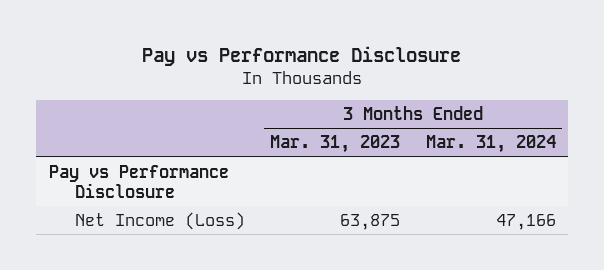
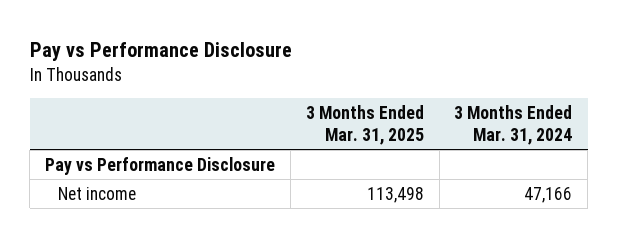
[270,135,401,154] Mar. 31, 2023 -> none
none -> [305,104,424,145] 3 Months Ended Mar. 31, 2025
[74,211,245,230] Net Income (Loss) -> [58,186,137,200] Net income

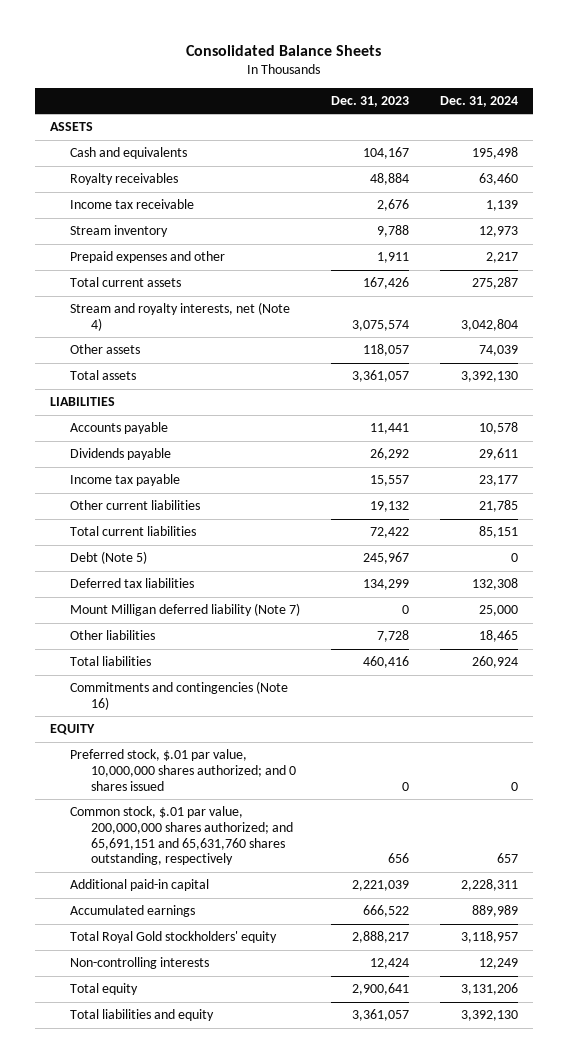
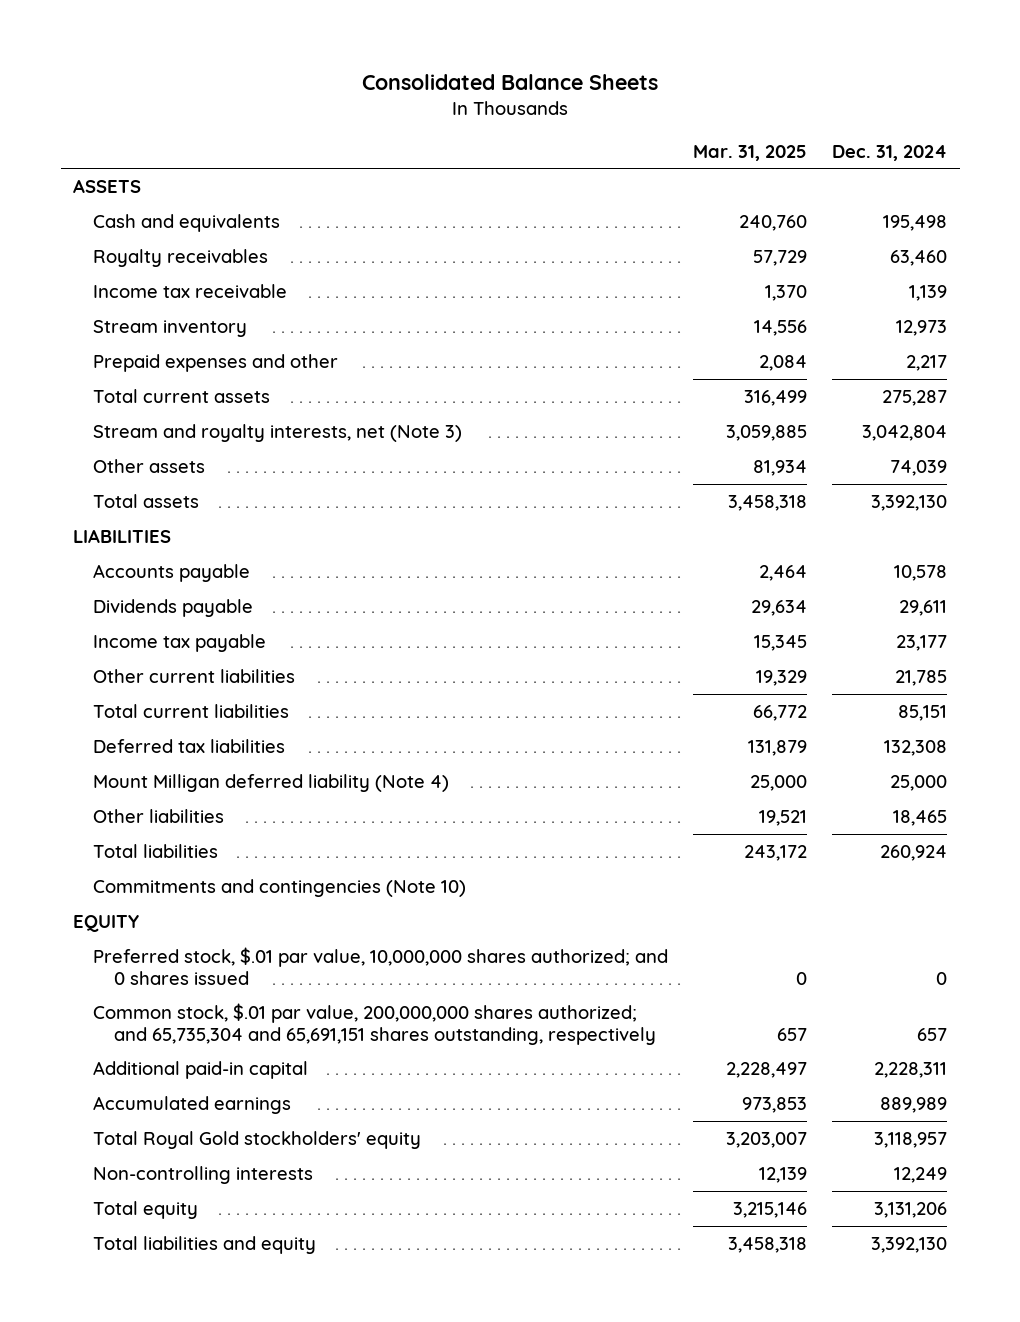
[331,95,410,107] Dec. 31, 2023 -> none
none -> [693,144,808,161] Mar. 31, 2025
[70,302,291,331] Stream and royalty interests, net (Note 4) -> [93,424,463,443] Stream and royalty interests, net (Note 3)
[70,551,148,565] Debt (Note 5) -> none
[70,603,301,617] Mount Milligan deferred liability (Note 7) -> [93,774,450,793] Mount Milligan deferred liability (Note 4)
[70,681,289,710] Commitments and contingencies (Note 16) -> [93,879,467,898] Commitments and contingencies (Note 10)
[70,806,293,866] Common stock, $.01 par value, 200,000,000 shares authorized; and 65,691,151 and 65,631,760 shares outstanding, respectively -> [93,1003,656,1045] Common stock, $.01 par value, 200,000,000 shares authorized; and 65,735,304 and 65,691,151 shares outstanding, respectively

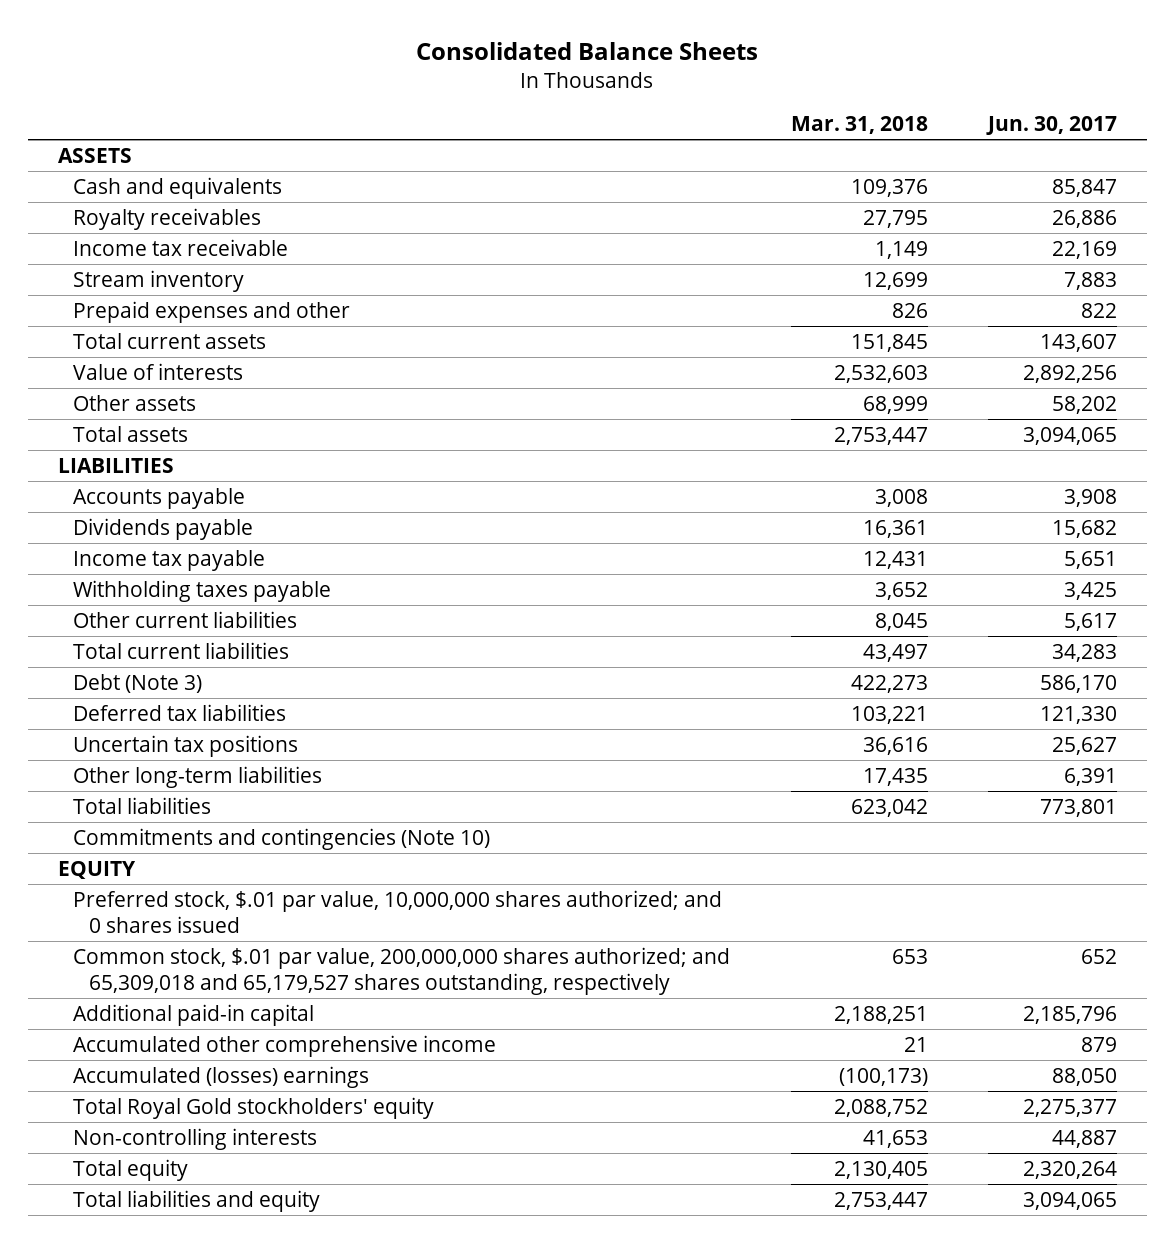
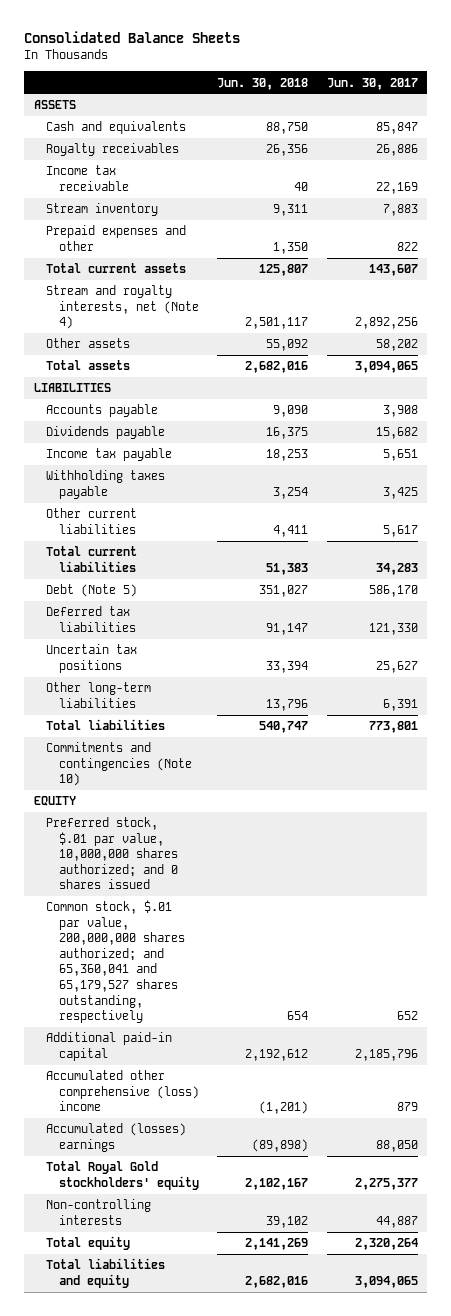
[790,116,928,135] Mar. 31, 2018 -> none
none -> [217,77,309,90] Jun. 30, 2018
[73,362,244,380] Value of interests -> [46,285,199,330] Stream and royalty interests, net (Note 4)
[73,673,203,693] Debt (Note 3) -> [46,584,138,598] Debt (Note 5)
[73,946,731,995] Common stock, $.01 par value, 200,000,000 shares authorized; and 65,309,018 and 65,179,527 shares outstanding, respectively -> [46,900,185,1024] Common stock, $.01 par value, 200,000,000 shares authorized; and 65,360,041 and 65,179,527 shares outstanding, respectively
[73,1034,497,1057] Accumulated other comprehensive income -> [46,1070,199,1112] Accumulated other comprehensive (loss) income

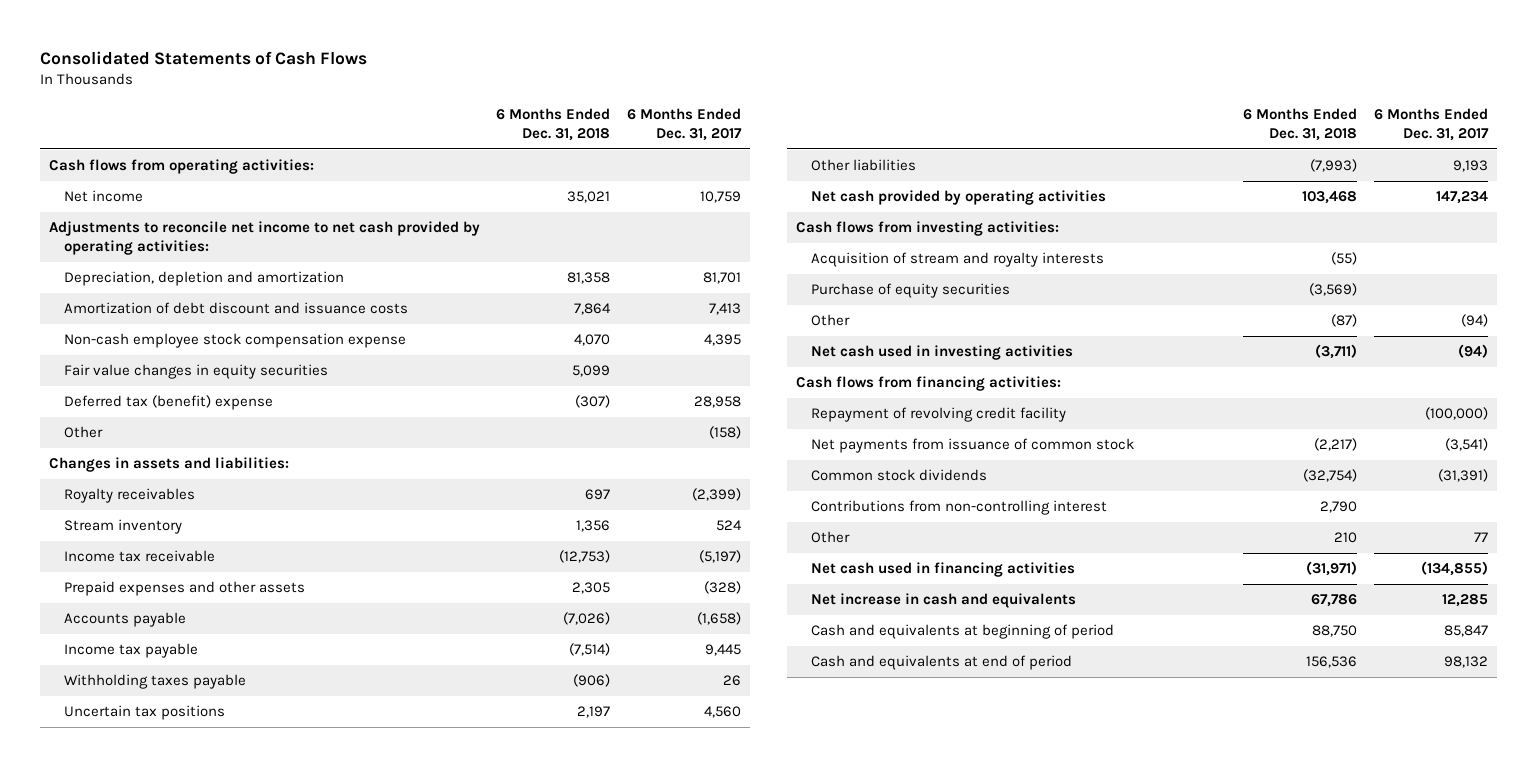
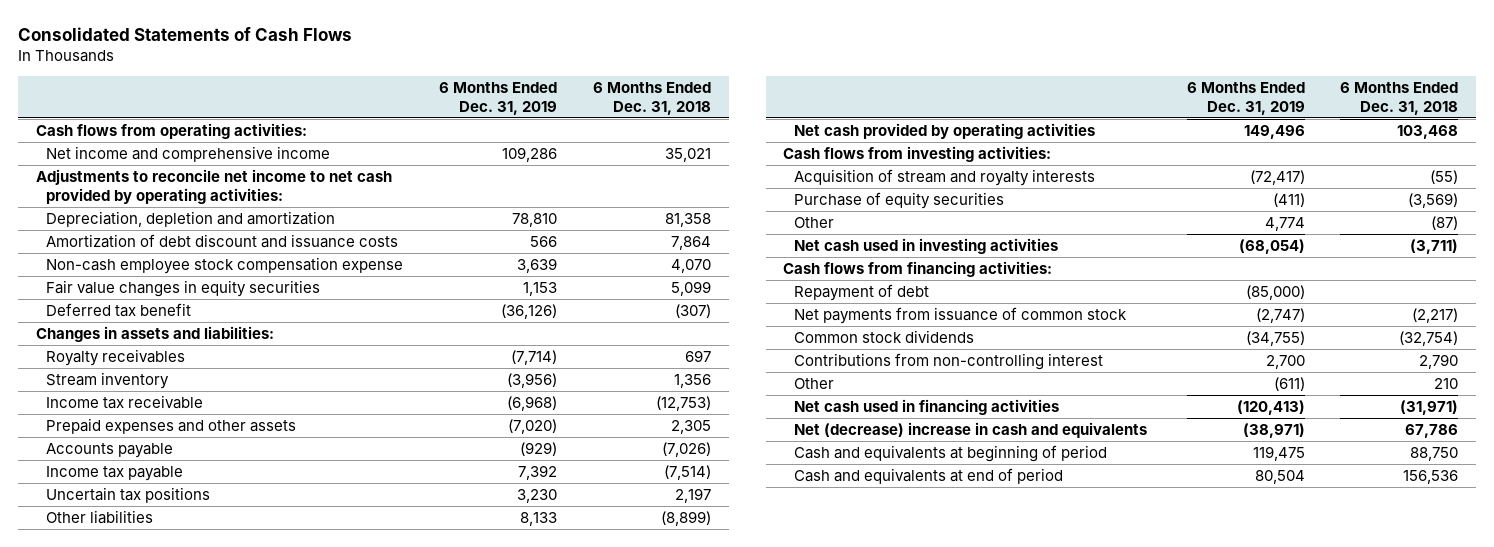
[627,108,743,142] 6 Months Ended Dec. 31, 2017 -> none
none -> [439,81,558,115] 6 Months Ended Dec. 31, 2019
[63,190,143,203] Net income -> [46,145,331,162] Net income and comprehensive income
[63,426,103,439] Other -> none
[63,395,273,411] Deferred tax (benefit) expense -> [46,302,192,317] Deferred tax benefit
[63,674,246,690] Withholding taxes payable -> none
[1310,159,1358,173] (7,993) -> [660,510,711,526] (8,899)
[811,407,1067,423] Repayment of revolving credit facility -> none
none -> [794,283,930,301] Repayment of debt
[811,593,1077,609] Net increase in cash and equivalents -> [794,421,1148,438] Net (decrease) increase in cash and equivalents

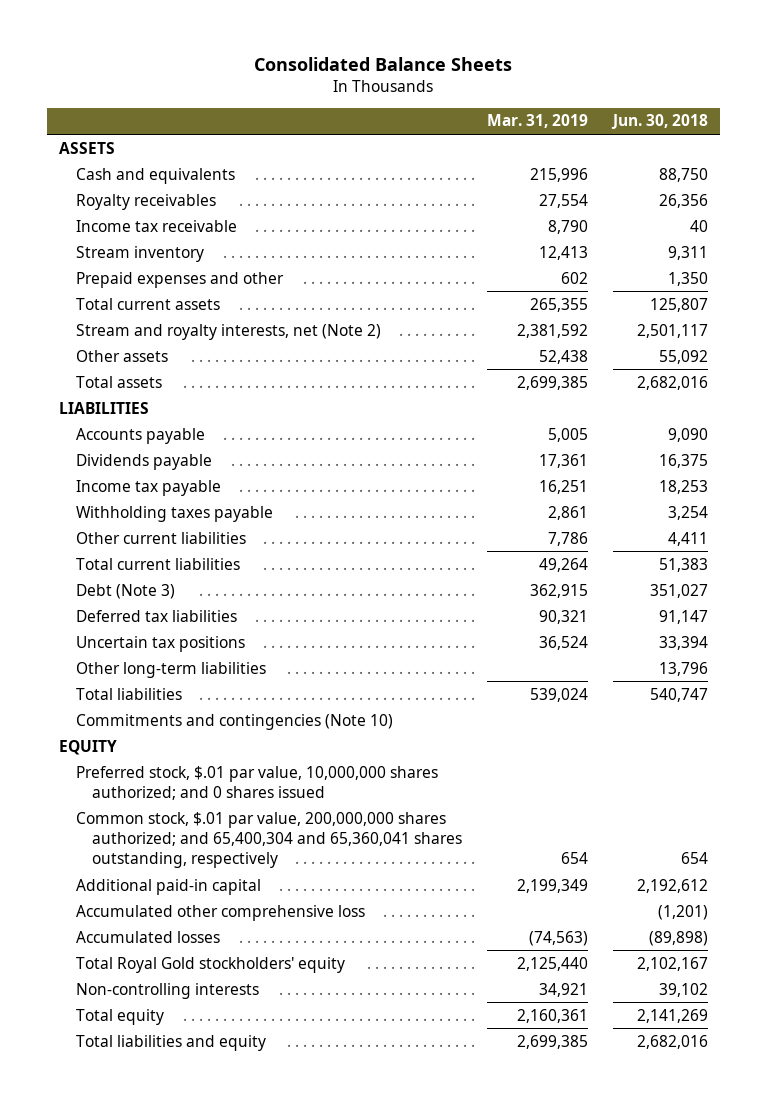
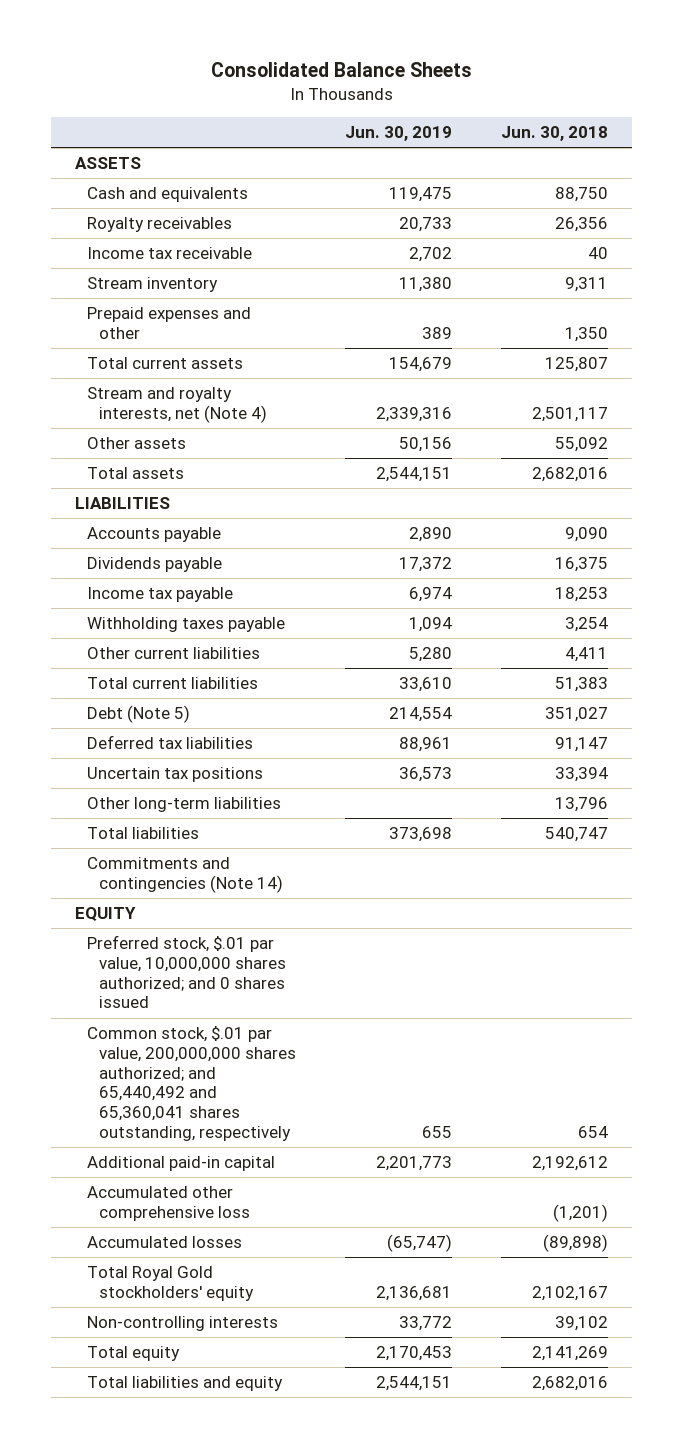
[487,114,589,129] Mar. 31, 2019 -> none
none -> [345,126,453,142] Jun. 30, 2019
[75,323,381,340] Stream and royalty interests, net (Note 2) -> [87,387,268,423] Stream and royalty interests, net (Note 4)
[75,583,175,599] Debt (Note 3) -> [87,705,191,724] Debt (Note 5)
[75,713,393,730] Commitments and contingencies (Note 10) -> [87,857,284,893] Commitments and contingencies (Note 14)
[75,811,463,868] Common stock, $.01 par value, 200,000,000 shares authorized; and 65,400,304 and 65,360,041 shares outstanding, respectively -> [87,1026,297,1142] Common stock, $.01 par value, 200,000,000 shares authorized; and 65,440,492 and 65,360,041 shares outstanding, respectively

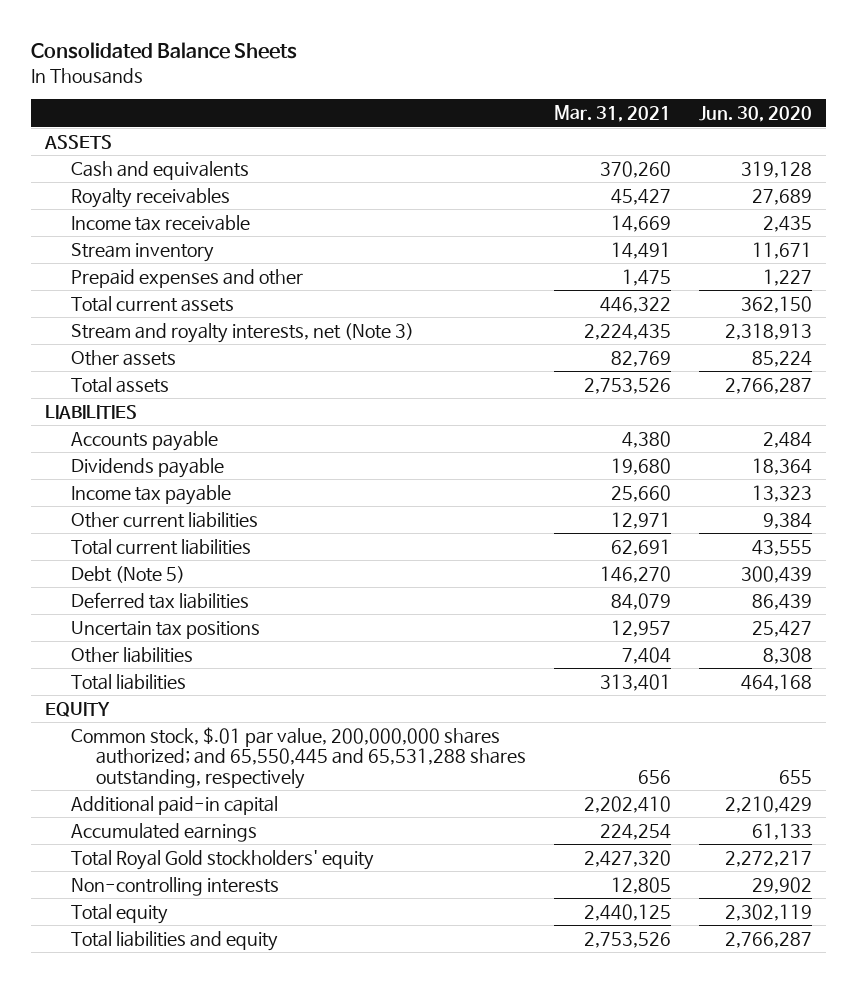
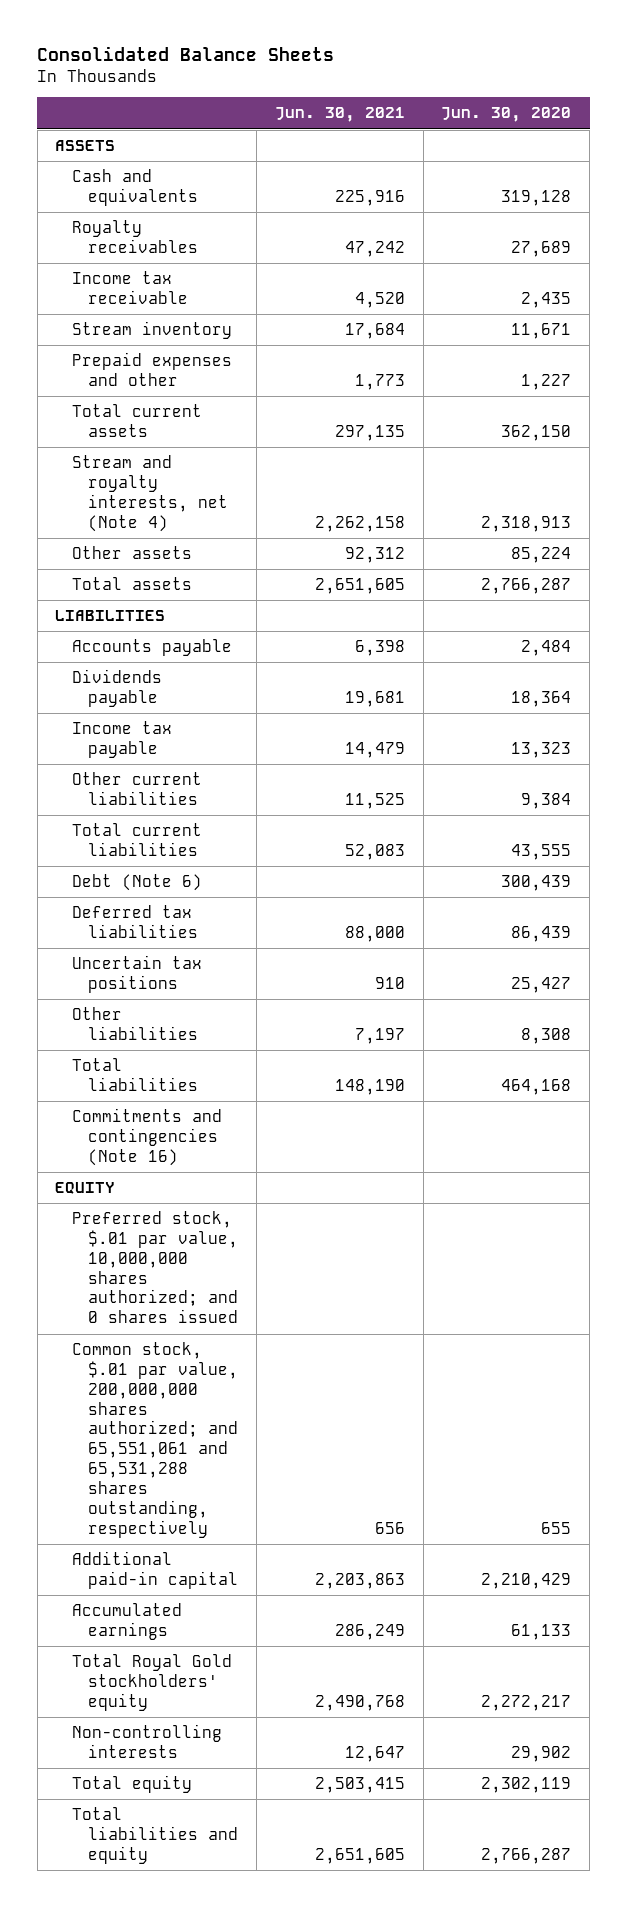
[554,105,672,123] Mar. 31, 2021 -> none
none -> [274,107,405,123] Jun. 30, 2021
[70,322,414,343] Stream and royalty interests, net (Note 3) -> [71,455,229,532] Stream and royalty interests, net (Note 4)
[70,565,185,583] Debt (Note 5) -> [71,874,202,892] Debt (Note 6)
none -> [71,1108,222,1166] Commitments and contingencies (Note 16)
none -> [71,1211,239,1324] Preferred stock, $.01 par value, 10,000,000 shares authorized; and 0 shares issued
[70,726,527,789] Common stock, $.01 par value, 200,000,000 shares authorized; and 65,550,445 and 65,531,288 shares outstanding, respectively -> [71,1342,239,1538] Common stock, $.01 par value, 200,000,000 shares authorized; and 65,551,061 and 65,531,288 shares outstanding, respectively

